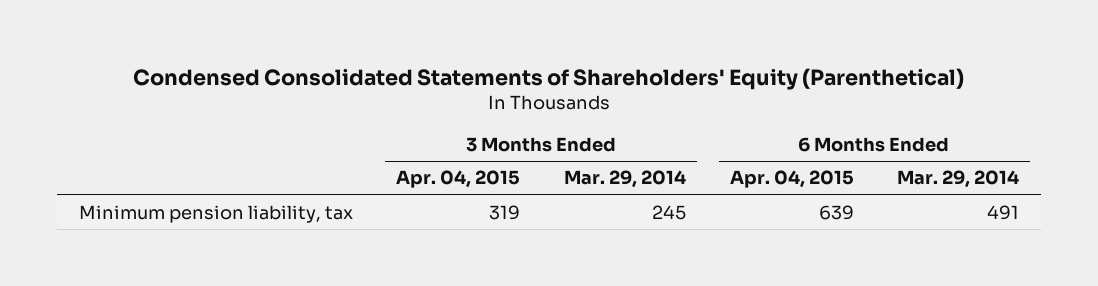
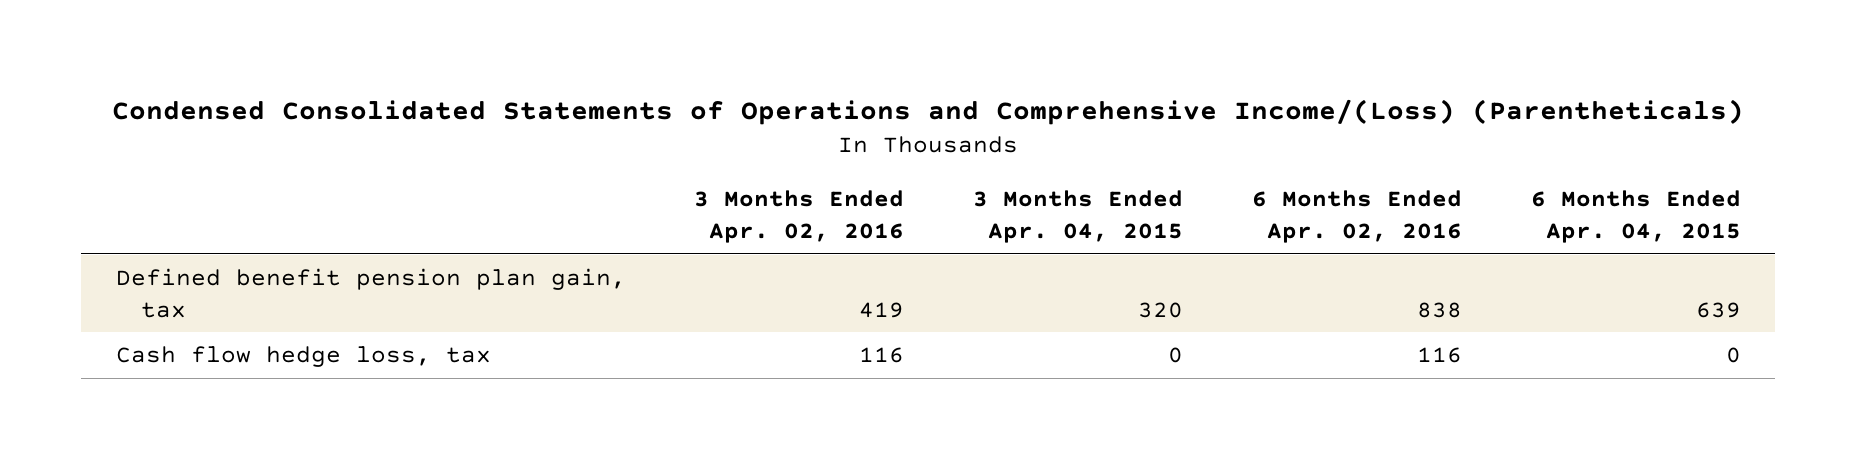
[132,67,964,90] Condensed Consolidated Statements of Shareholders' Equity (Parenthetical) -> [112,98,1745,125] Condensed Consolidated Statements of Operations and Comprehensive Income/(Loss) (Parentheticals)
[563,170,686,189] Mar. 29, 2014 -> none
[897,170,1020,189] Mar. 29, 2014 -> none
none -> [694,190,905,243] 3 Months Ended Apr. 02, 2016
none -> [1252,190,1463,243] 6 Months Ended Apr. 02, 2016
[78,205,353,224] Minimum pension liability, tax -> [115,268,626,318] Defined benefit pension plan gain, tax
[489,205,521,221] 319 -> [1138,301,1184,318] 320
none -> [115,346,491,368] Cash flow hedge loss, tax

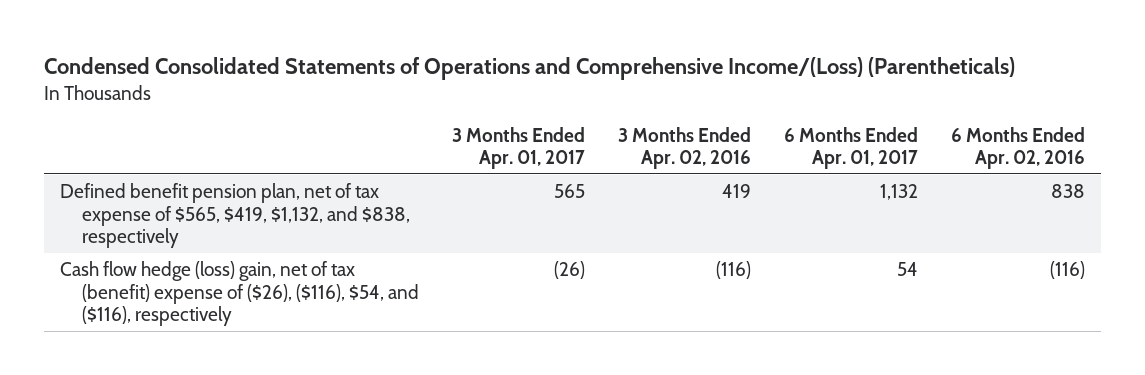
[973,190,1184,243] 3 Months Ended Apr. 04, 2015 -> none
[1530,190,1741,243] 6 Months Ended Apr. 04, 2015 -> none
none -> [452,126,586,170] 3 Months Ended Apr. 01, 2017
none -> [783,126,918,170] 6 Months Ended Apr. 01, 2017
[115,268,626,318] Defined benefit pension plan gain, tax -> [60,182,411,249] Defined benefit pension plan, net of tax expense of $565, $419, $1,132, and $838, respectively
[115,346,491,368] Cash flow hedge loss, tax -> [60,260,420,327] Cash flow hedge (loss) gain, net of tax (benefit) expense of ($26), ($116), $54, and ($116), respectively
[859,347,905,364] 116 -> [715,260,751,279] (116)
[1417,347,1463,364] 116 -> [1049,260,1085,279] (116)

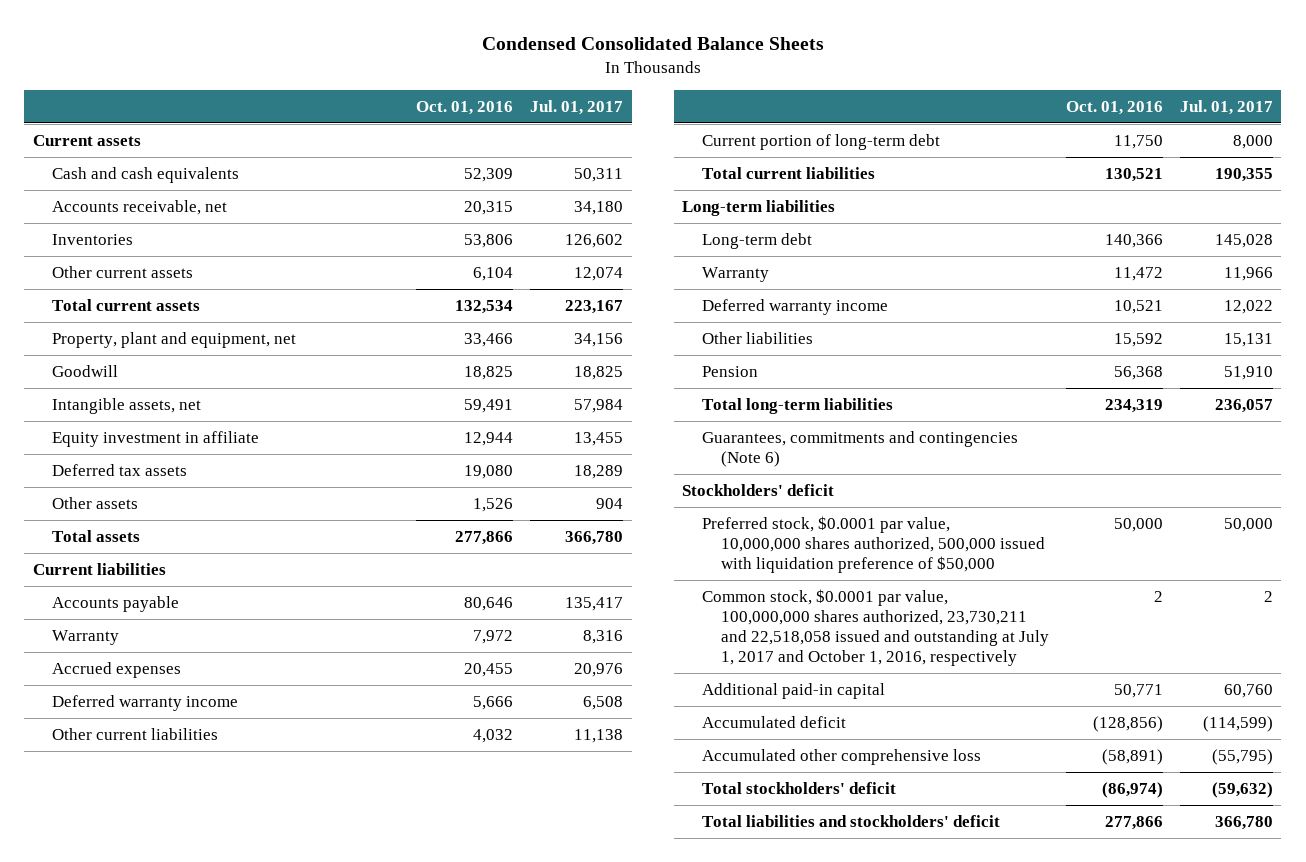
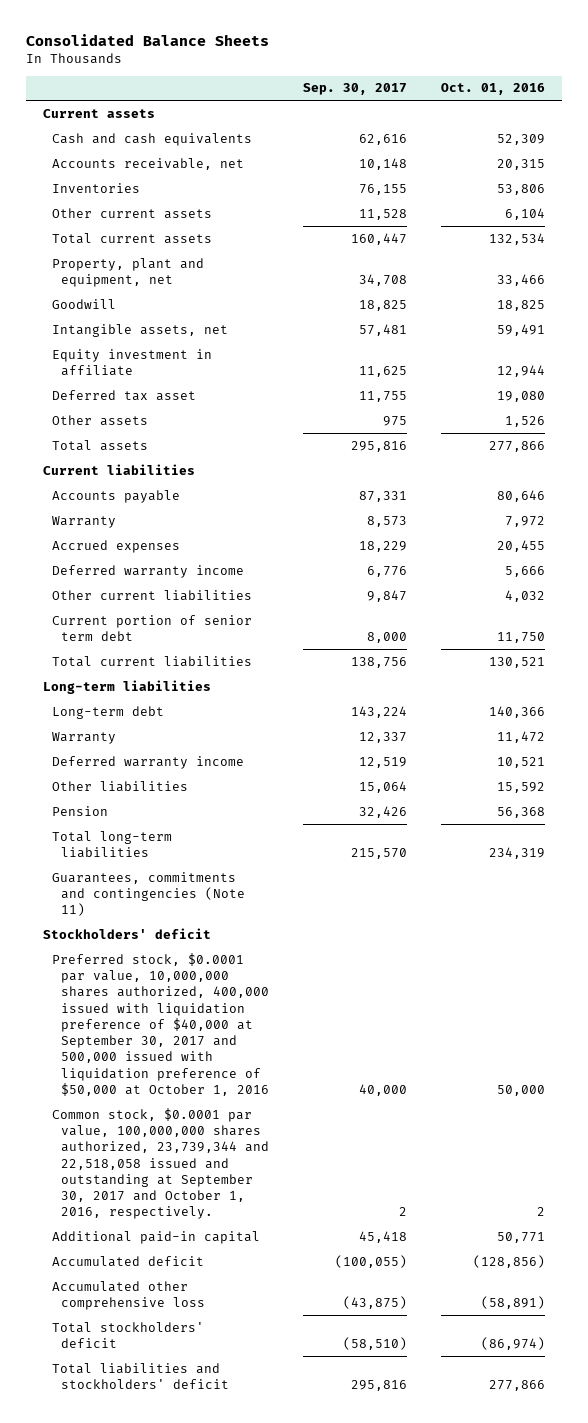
[481,37,824,51] Condensed Consolidated Balance Sheets -> [26,33,270,46] Consolidated Balance Sheets
[530,99,624,115] Jul. 01, 2017 -> none
none -> [303,83,408,96] Sep. 30, 2017
[52,463,188,476] Deferred tax assets -> [52,389,197,401] Deferred tax asset
[701,133,940,150] Current portion of long-term debt -> [52,614,253,642] Current portion of senior term debt
[701,430,1018,467] Guarantees, commitments and contingencies (Note 6) -> [52,871,246,917] Guarantees, commitments and contingencies (Note 11)
[701,515,1045,573] Preferred stock, $0.0001 par value, 10,000,000 shares authorized, 500,000 issued with liquidation preference of $50,000 -> [52,952,270,1096] Preferred stock, $0.0001 par value, 10,000,000 shares authorized, 400,000 issued with liquidation preference of $40,000 at September 30, 2017 and 500,000 issued with liquidation preference of $50,000 at October 1, 2016
[701,588,1049,666] Common stock, $0.0001 par value, 100,000,000 shares authorized, 23,730,211 and 22,518,058 issued and outstanding at July 1, 2017 and October 1, 2016, respectively -> [52,1107,270,1220] Common stock, $0.0001 par value, 100,000,000 shares authorized, 23,739,344 and 22,518,058 issued and outstanding at September 30, 2017 and October 1, 2016, respectively.

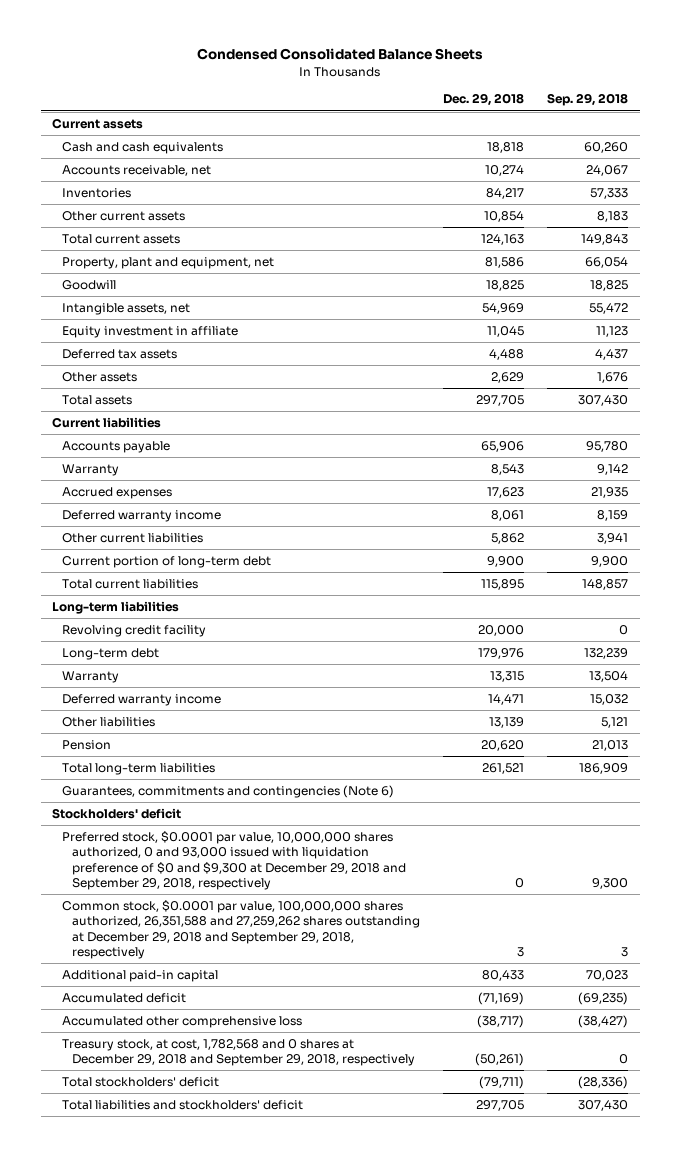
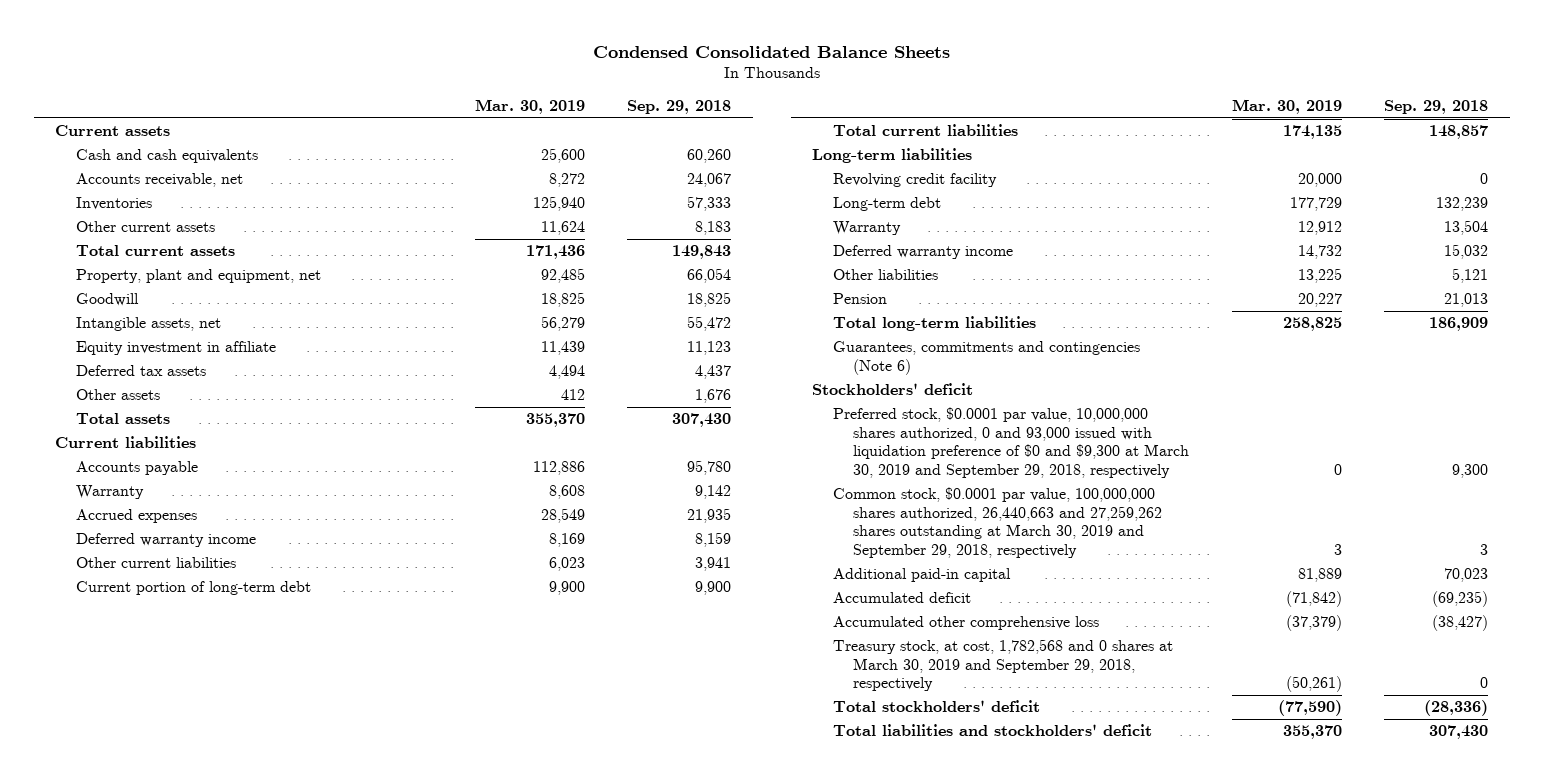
[443,93,525,107] Dec. 29, 2018 -> none
none -> [474,99,585,115] Mar. 30, 2019
[62,830,407,891] Preferred stock, $0.0001 par value, 10,000,000 shares authorized, 0 and 93,000 issued with liquidation preference of $0 and $9,300 at December 29, 2018 and September 29, 2018, respectively -> [832,407,1190,478] Preferred stock, $0.0001 par value, 10,000,000 shares authorized, 0 and 93,000 issued with liquidation preference of $0 and $9,300 at March 30, 2019 and September 29, 2018, respectively
[62,899,421,960] Common stock, $0.0001 par value, 100,000,000 shares authorized, 26,351,588 and 27,259,262 shares outstanding at December 29, 2018 and September 29, 2018, respectively -> [832,487,1163,558] Common stock, $0.0001 par value, 100,000,000 shares authorized, 26,440,663 and 27,259,262 shares outstanding at March 30, 2019 and September 29, 2018, respectively
[62,1038,416,1067] Treasury stock, at cost, 1,782,568 and 0 shares at December 29, 2018 and September 29, 2018, respectively -> [832,639,1173,692] Treasury stock, at cost, 1,782,568 and 0 shares at March 30, 2019 and September 29, 2018, respectively

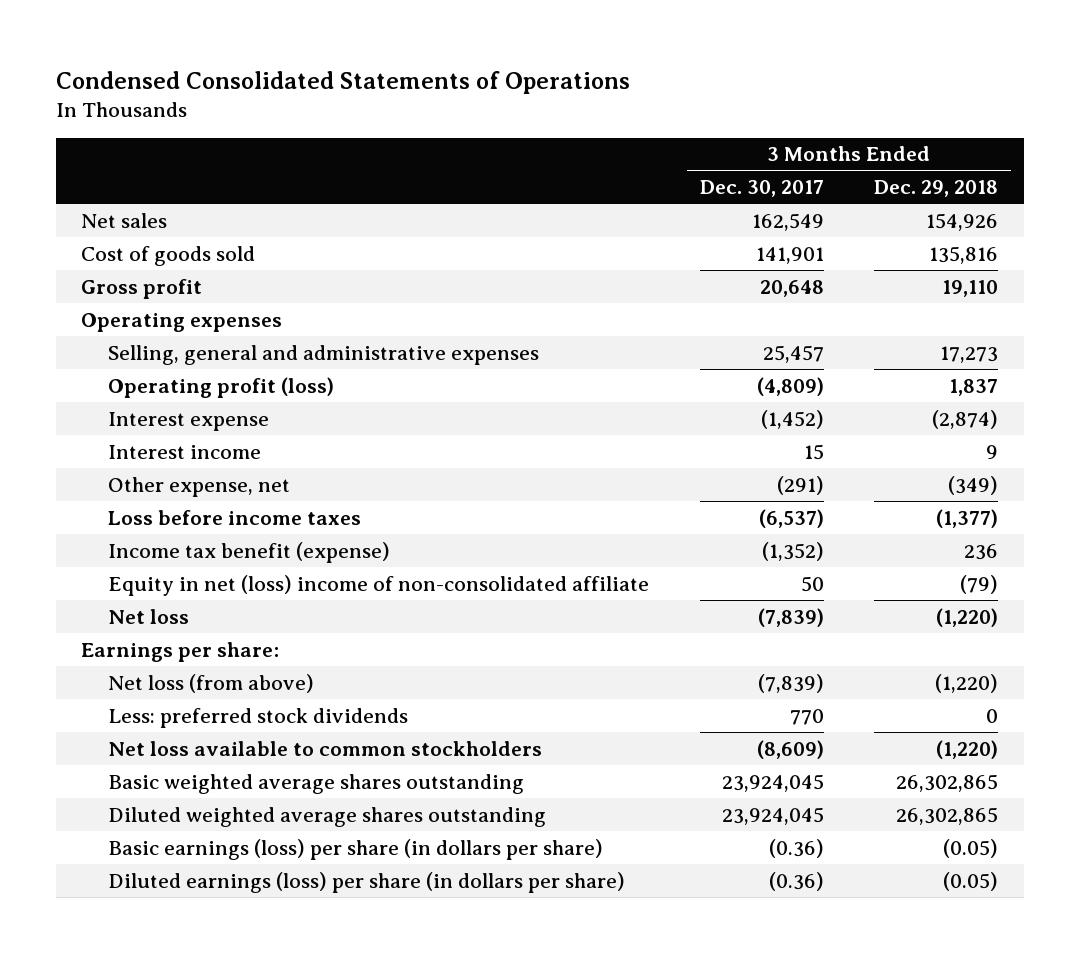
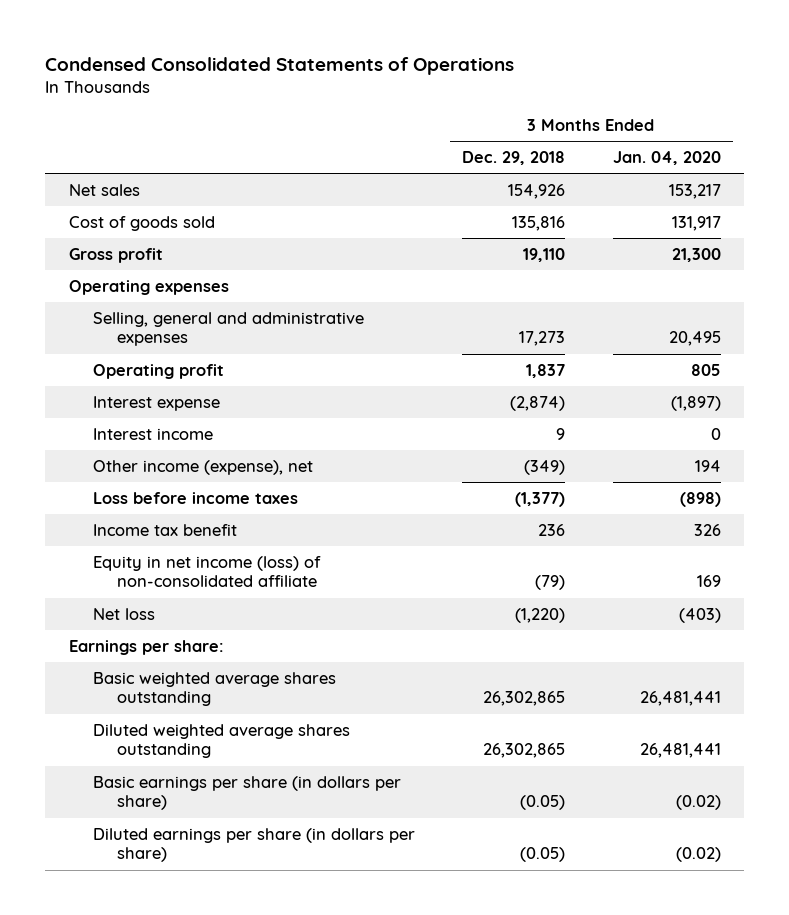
[699,180,824,198] Dec. 30, 2017 -> none
none -> [612,151,721,166] Jan. 04, 2020
[108,376,335,398] Operating profit (loss) -> [92,363,224,379] Operating profit
[108,476,291,497] Other expense, net -> [92,459,313,475] Other income (expense), net
[108,541,391,563] Income tax benefit (expense) -> [92,523,237,536] Income tax benefit
[108,574,650,596] Equity in net (loss) income of non-consolidated affiliate -> [92,555,321,588] Equity in net income (loss) of non-consolidated affiliate
[108,673,315,693] Net loss (from above) -> none
[108,707,409,728] Less: preferred stock dividends -> none
[108,740,543,756] Net loss available to common stockholders -> none
[108,838,604,860] Basic earnings (loss) per share (in dollars per share) -> [92,775,401,811] Basic earnings per share (in dollars per share)
[108,871,626,893] Diluted earnings (loss) per share (in dollars per share) -> [92,827,415,863] Diluted earnings per share (in dollars per share)

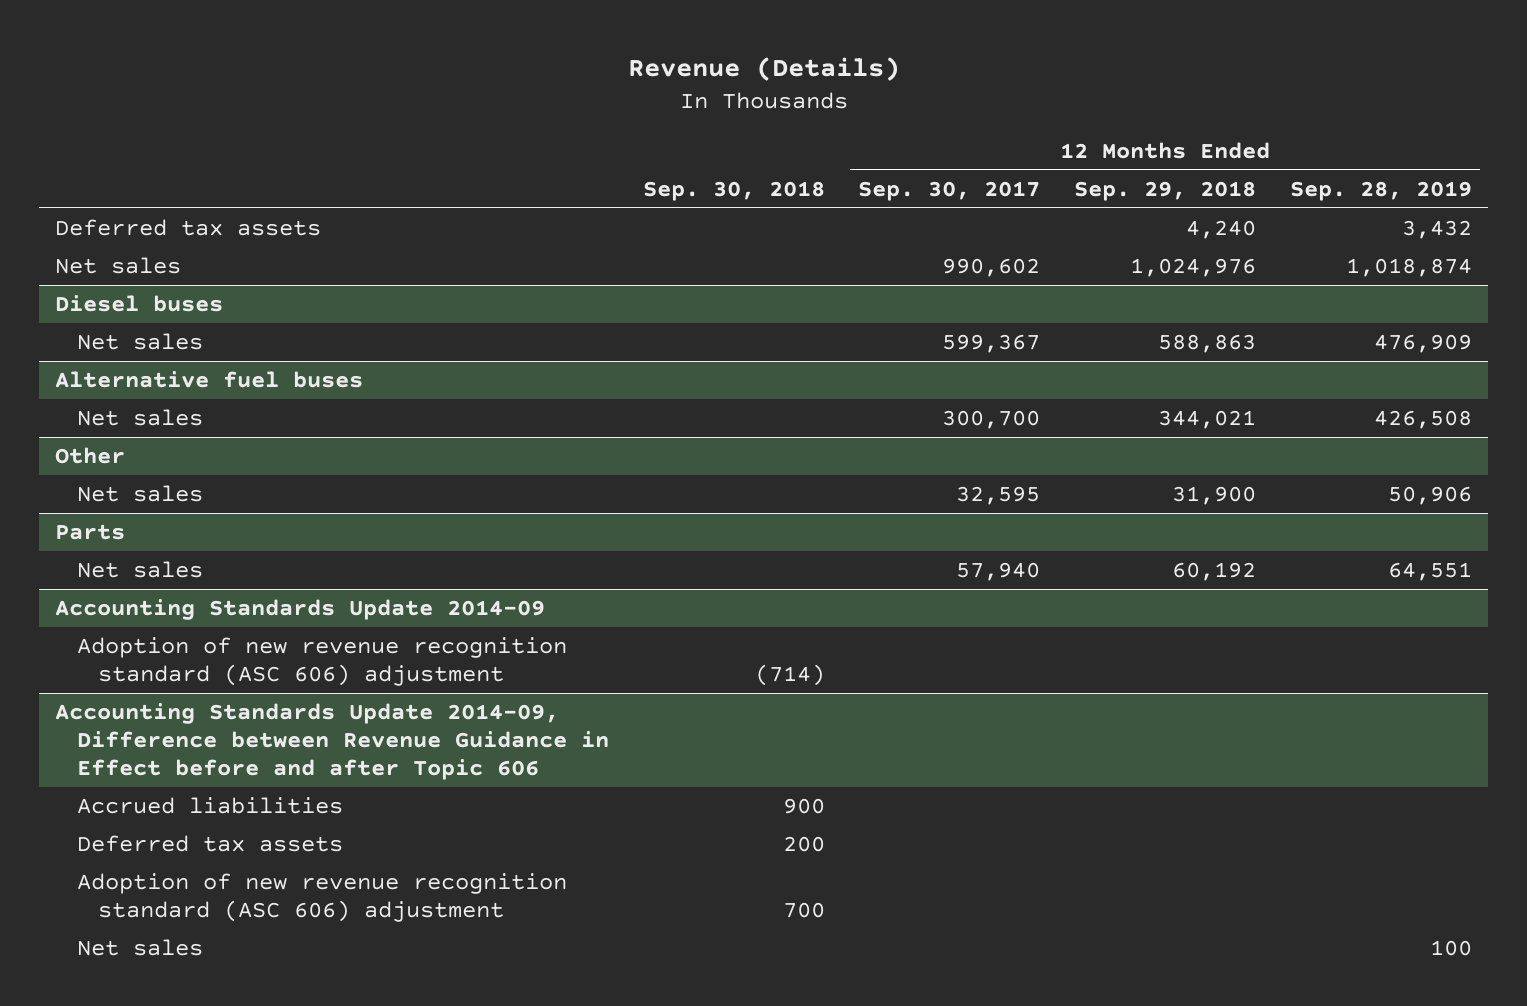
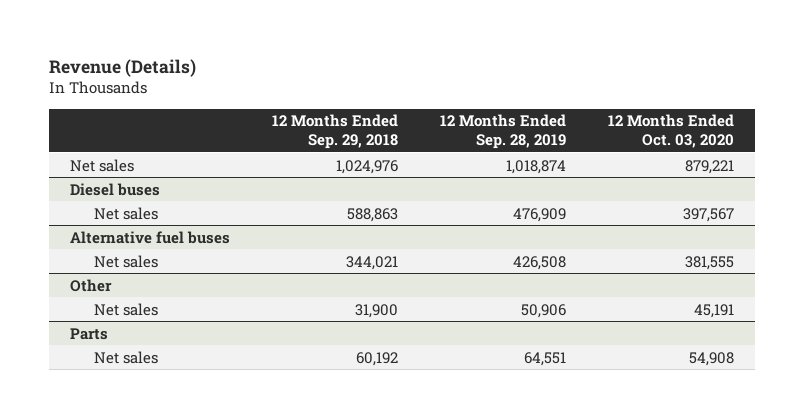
[642,180,825,201] Sep. 30, 2018 -> none
[858,180,1041,201] Sep. 30, 2017 -> none
none -> [608,114,735,149] 12 Months Ended Oct. 03, 2020
[55,218,322,236] Deferred tax assets -> none
[55,598,546,620] Accounting Standards Update 2014-09 -> none
[76,636,567,686] Adoption of new revenue recognition standard (ASC 606) adjustment -> none
[55,702,609,780] Accounting Standards Update 2014-09, Difference between Revenue Guidance in Effect before and after Topic 606 -> none
[76,796,343,814] Accrued liabilities -> none
[76,834,343,852] Deferred tax assets -> none
[76,872,567,922] Adoption of new revenue recognition standard (ASC 606) adjustment -> none
[76,938,203,956] Net sales -> none

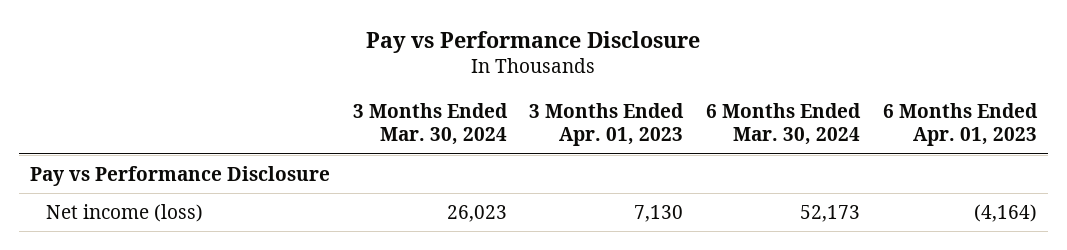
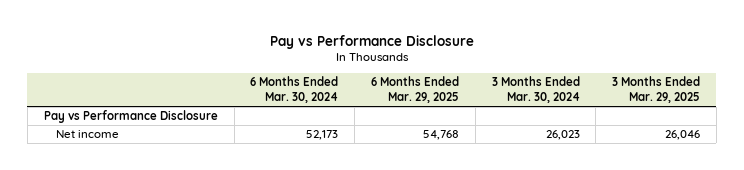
[529,103,685,147] 3 Months Ended Apr. 01, 2023 -> none
[882,103,1038,147] 6 Months Ended Apr. 01, 2023 -> none
none -> [370,76,459,104] 6 Months Ended Mar. 29, 2025
none -> [612,76,701,104] 3 Months Ended Mar. 29, 2025
[45,203,203,222] Net income (loss) -> [56,130,120,139] Net income

